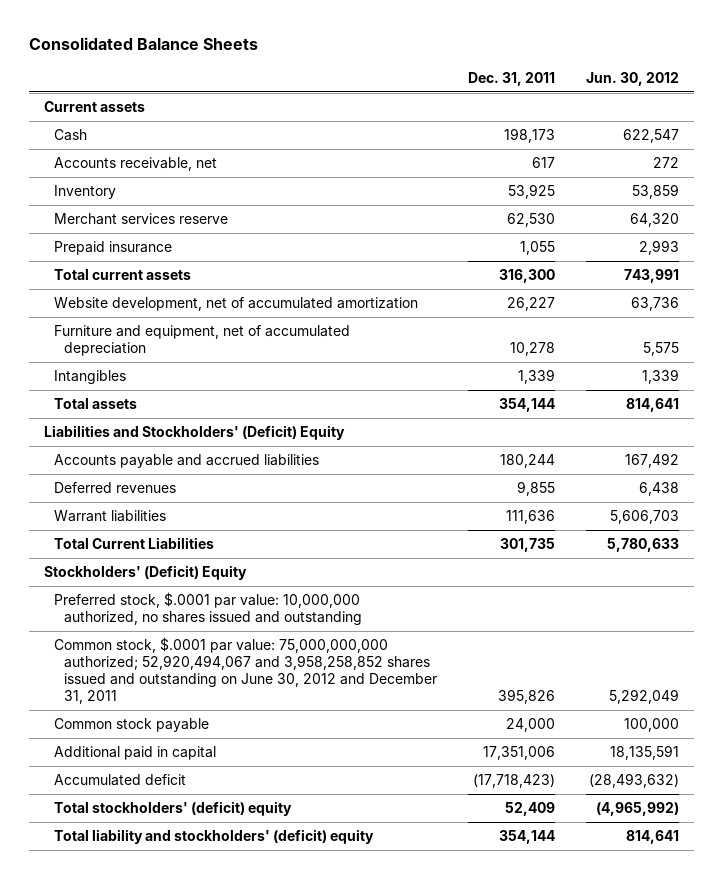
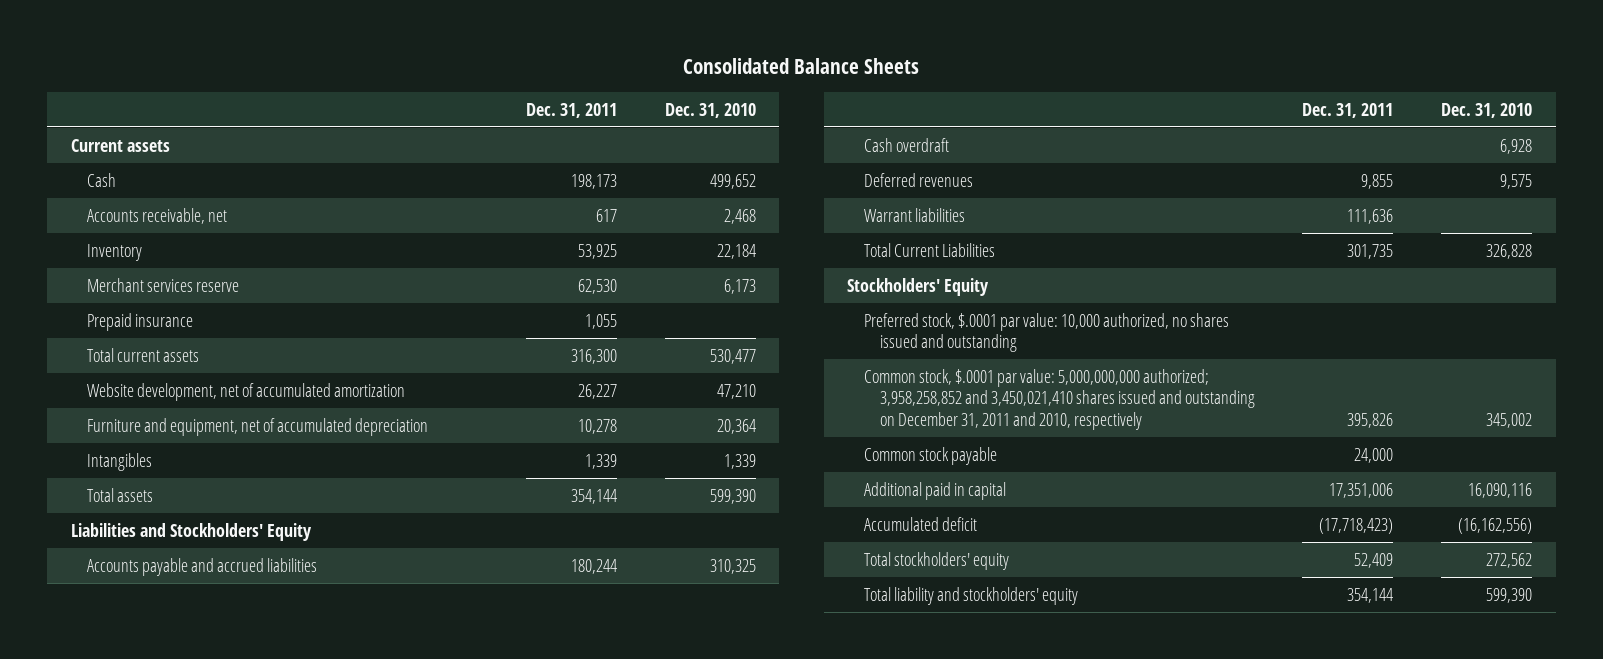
[585,71,679,86] Jun. 30, 2012 -> none
none -> [664,102,756,118] Dec. 31, 2010
[44,424,346,440] Liabilities and Stockholders' (Deficit) Equity -> [70,522,312,541] Liabilities and Stockholders' Equity
none -> [863,137,949,152] Cash overdraft
[44,564,248,580] Stockholders' (Deficit) Equity -> [847,277,990,296] Stockholders' Equity
[53,591,362,626] Preferred stock, $.0001 par value: 10,000,000 authorized, no shares issued and outstanding -> [863,312,1229,353] Preferred stock, $.0001 par value: 10,000 authorized, no shares issued and outstanding
[53,636,437,705] Common stock, $.0001 par value: 75,000,000,000 authorized; 52,920,494,067 and 3,958,258,852 shares issued and outstanding on June 30, 2012 and December 31, 2011 -> [863,368,1255,431] Common stock, $.0001 par value: 5,000,000,000 authorized; 3,958,258,852 and 3,450,021,410 shares issued and outstanding on December 31, 2011 and 2010, respectively
[53,800,292,816] Total stockholders' (deficit) equity -> [863,551,1009,570] Total stockholders' equity
[53,828,374,844] Total liability and stockholders' (deficit) equity -> [863,586,1078,605] Total liability and stockholders' equity

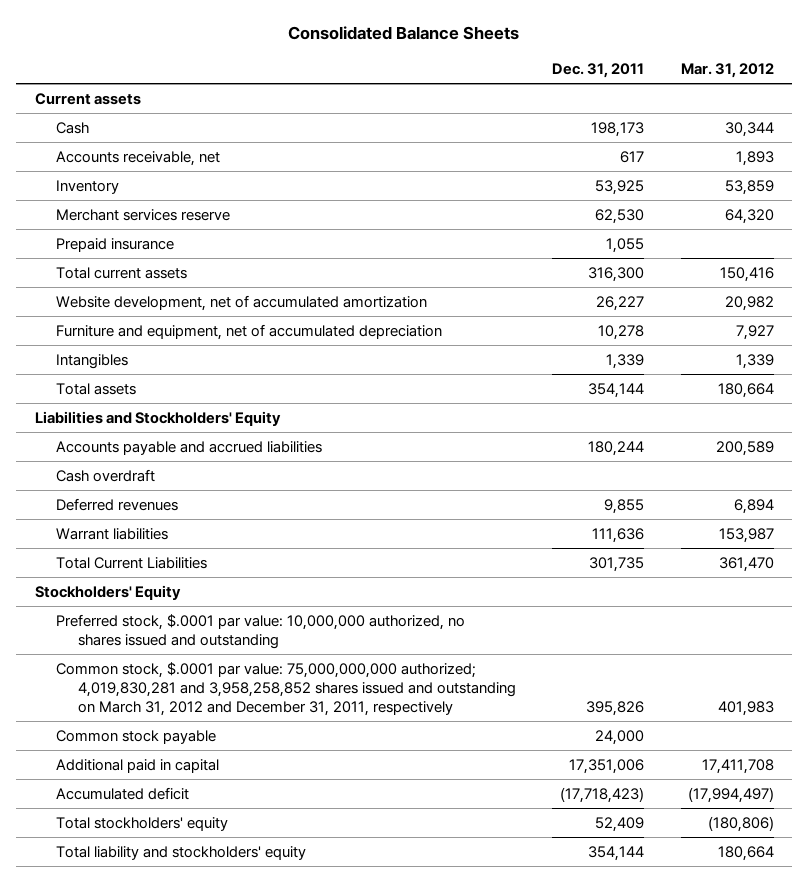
[664,102,756,118] Dec. 31, 2010 -> none
none -> [680,63,774,79] Mar. 31, 2012
[863,312,1229,353] Preferred stock, $.0001 par value: 10,000 authorized, no shares issued and outstanding -> [56,613,466,650] Preferred stock, $.0001 par value: 10,000,000 authorized, no shares issued and outstanding
[863,368,1255,431] Common stock, $.0001 par value: 5,000,000,000 authorized; 3,958,258,852 and 3,450,021,410 shares issued and outstanding on December 31, 2011 and 2010, respectively -> [56,661,516,717] Common stock, $.0001 par value: 75,000,000,000 authorized; 4,019,830,281 and 3,958,258,852 shares issued and outstanding on March 31, 2012 and December 31, 2011, respectively

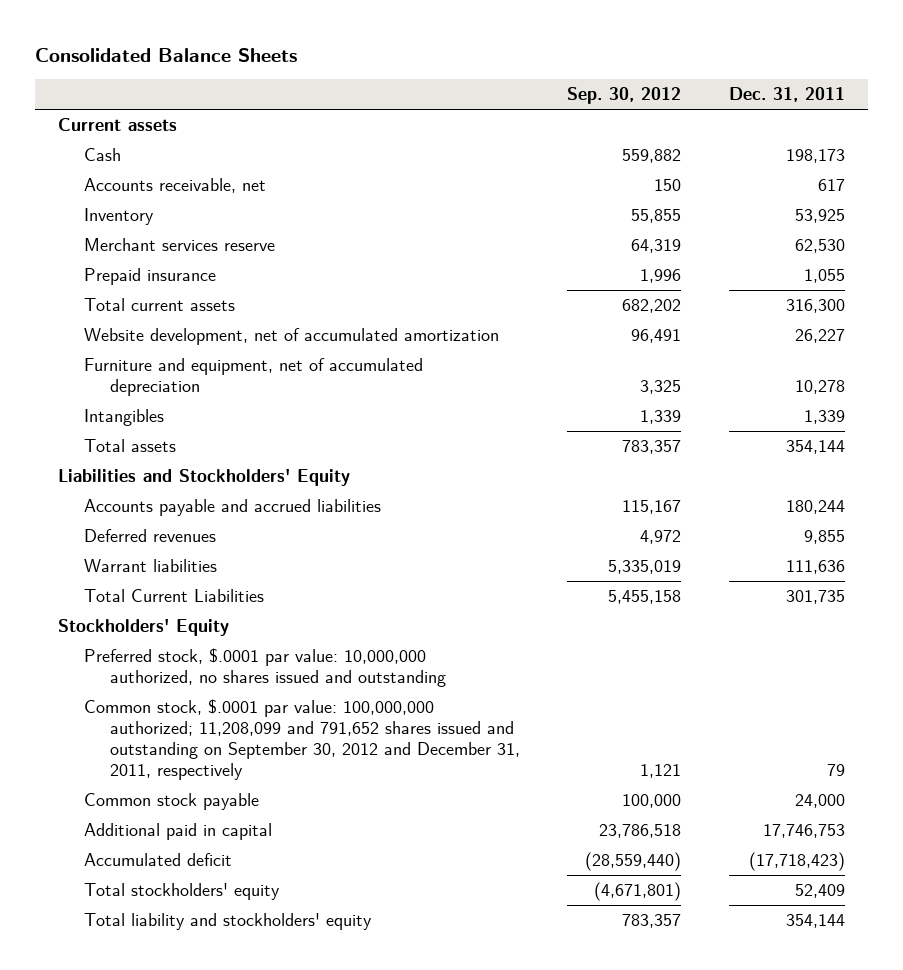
[680,63,774,79] Mar. 31, 2012 -> none
none -> [567,87,682,105] Sep. 30, 2012
[56,468,156,482] Cash overdraft -> none
[56,661,516,717] Common stock, $.0001 par value: 75,000,000,000 authorized; 4,019,830,281 and 3,958,258,852 shares issued and outstanding on March 31, 2012 and December 31, 2011, respectively -> [84,699,521,780] Common stock, $.0001 par value: 100,000,000 authorized; 11,208,099 and 791,652 shares issued and outstanding on September 30, 2012 and December 31, 2011, respectively
[586,701,645,717] 395,826 -> [826,763,845,776] 79
[569,758,645,774] 17,351,006 -> [762,824,845,839] 17,746,753

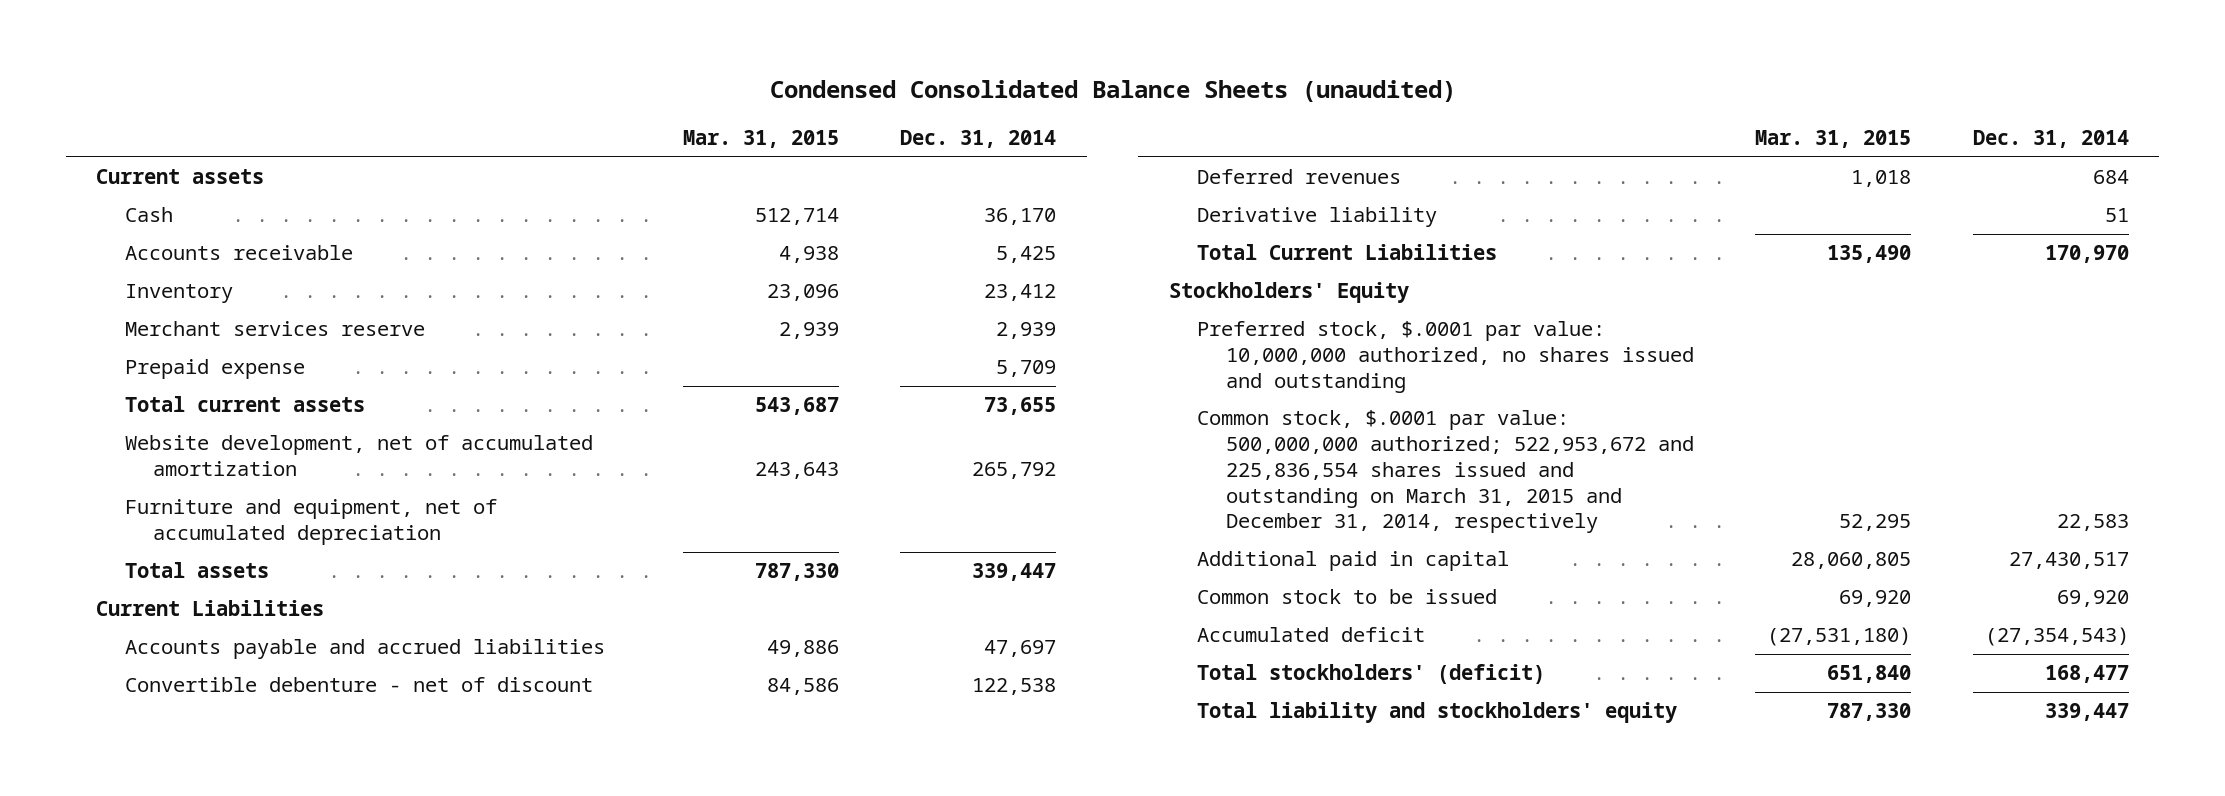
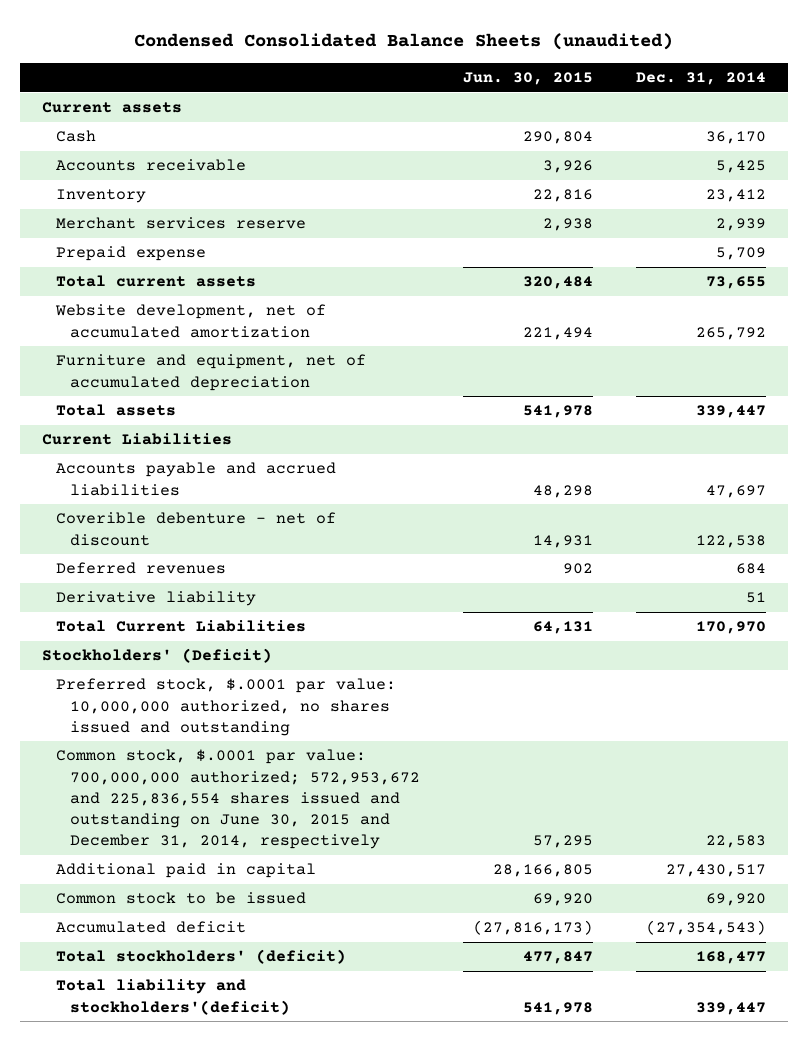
[682,130,839,149] Mar. 31, 2015 -> none
none -> [463,72,594,86] Jun. 30, 2015
[124,677,593,693] Convertible debenture - net of discount -> [55,512,336,546] Coverible debenture - net of discount
[1169,282,1410,304] Stockholders' Equity -> [41,648,272,664] Stockholders' (Deficit)
[1197,410,1694,534] Common stock, $.0001 par value: 500,000,000 authorized; 522,953,672 and 225,836,554 shares issued and outstanding on March 31, 2015 and December 31, 2014, respectively -> [55,749,420,849] Common stock, $.0001 par value: 700,000,000 authorized; 572,953,672 and 225,836,554 shares issued and outstanding on June 30, 2015 and December 31, 2014, respectively
[1197,702,1678,724] Total liability and stockholders' equity -> [55,979,290,1015] Total liability and stockholders'(deficit)

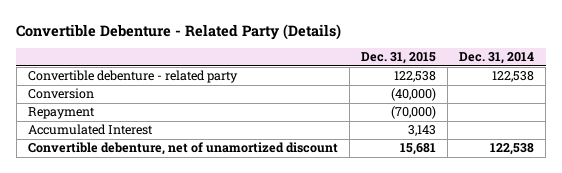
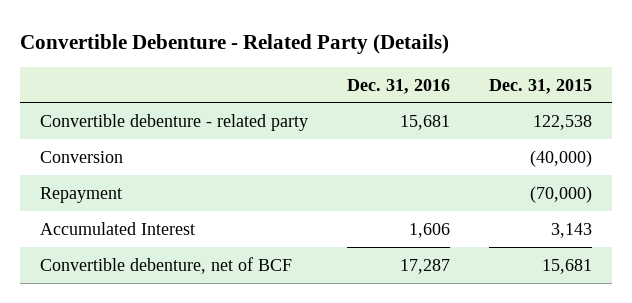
[459,52,535,65] Dec. 31, 2014 -> none
none -> [347,78,451,94] Dec. 31, 2016
[27,142,338,156] Convertible debenture, net of unamortized discount -> [39,256,292,274] Convertible debenture, net of BCF

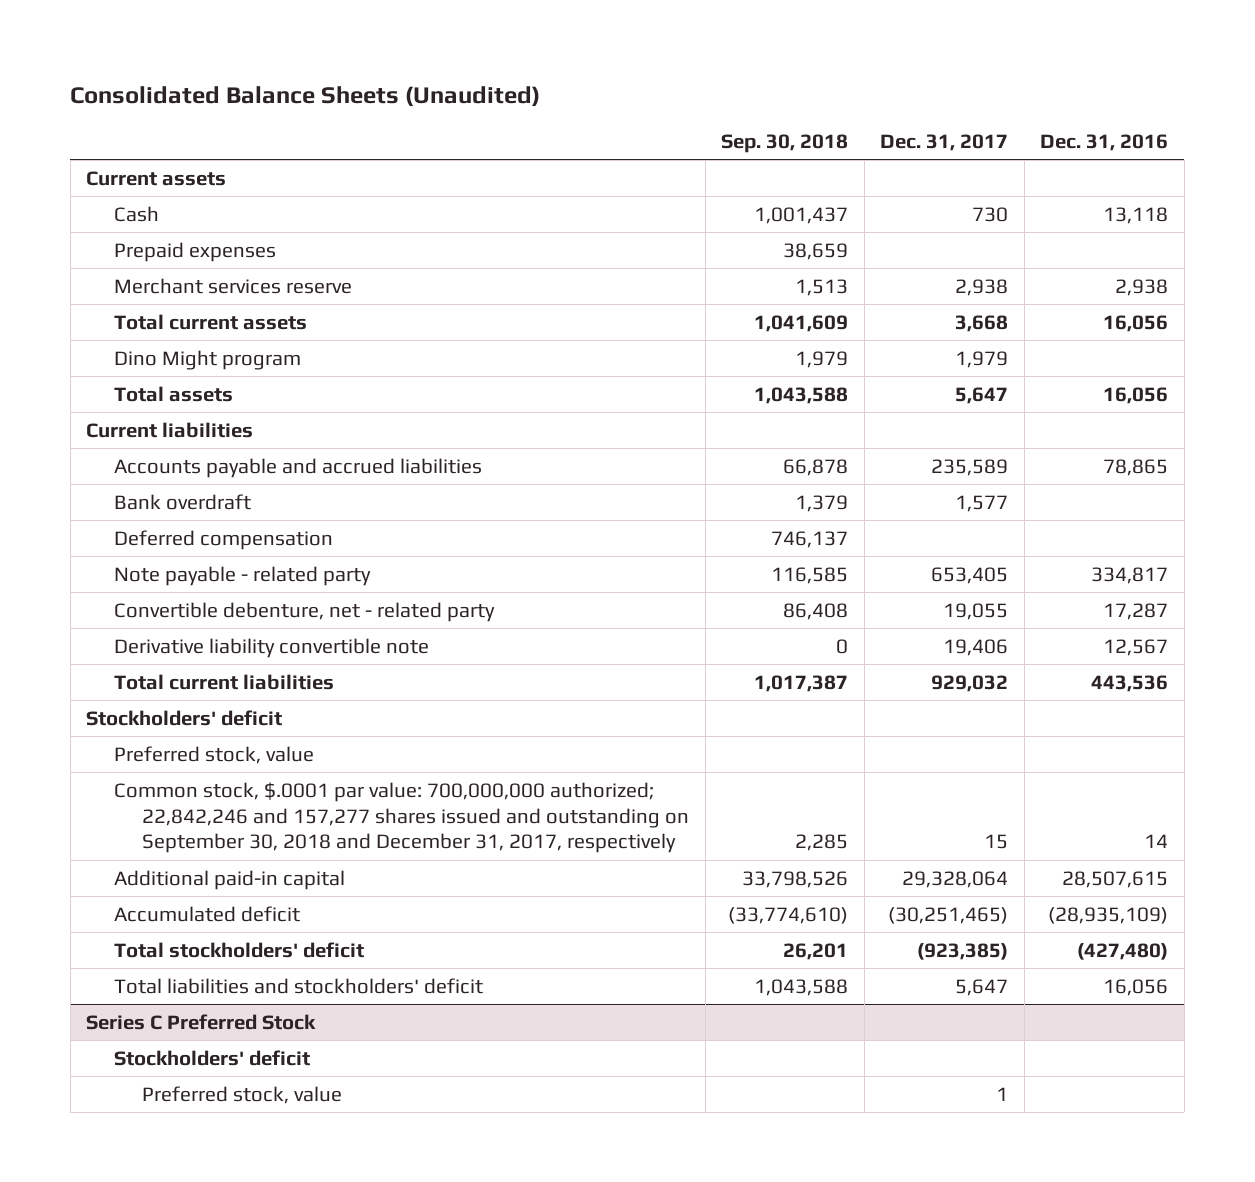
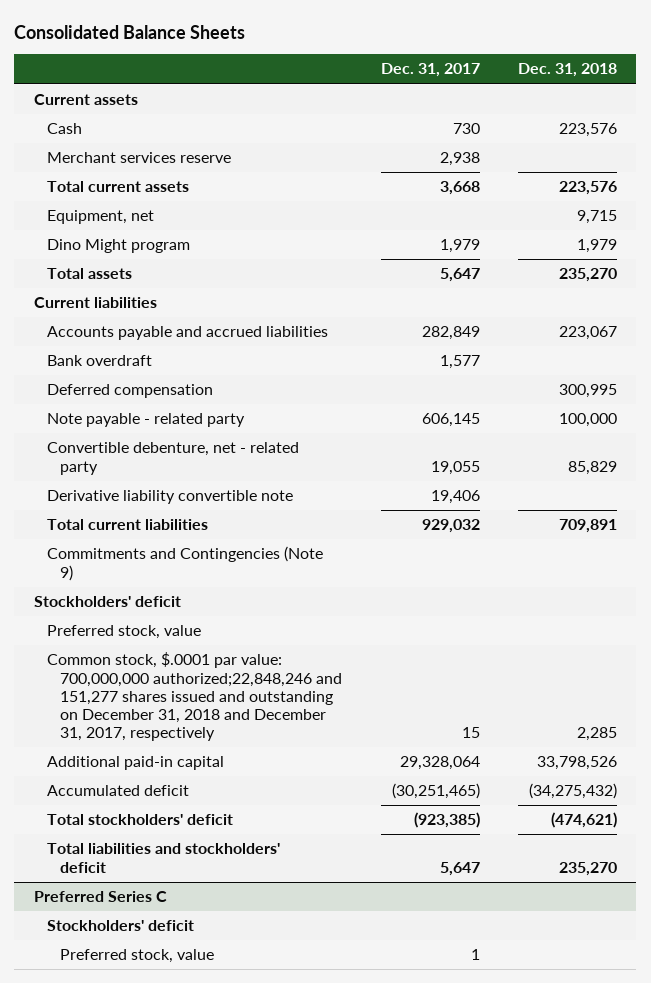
[70,85,541,107] Consolidated Balance Sheets (Unaudited) -> [14,24,246,39] Consolidated Balance Sheets
[721,134,849,154] Sep. 30, 2018 -> none
[1040,134,1169,152] Dec. 31, 2016 -> none
none -> [518,63,618,78] Dec. 31, 2018
[114,241,277,262] Prepaid expenses -> none
none -> [46,210,154,225] Equipment, net
[931,458,1009,476] 235,589 -> [421,326,480,341] 282,849
[931,566,1009,584] 653,405 -> [421,413,480,428] 606,145
none -> [46,546,323,581] Commitments and Contingencies (Note 9)
[114,781,690,854] Common stock, $.0001 par value: 700,000,000 authorized; 22,842,246 and 157,277 shares issued and outstanding on September 30, 2018 and December 31, 2017, respectively -> [46,652,343,742] Common stock, $.0001 par value: 700,000,000 authorized;22,848,246 and 151,277 shares issued and outstanding on December 31, 2018 and December 31, 2017, respectively
[86,1013,317,1030] Series C Preferred Stock -> [33,891,167,903] Preferred Series C

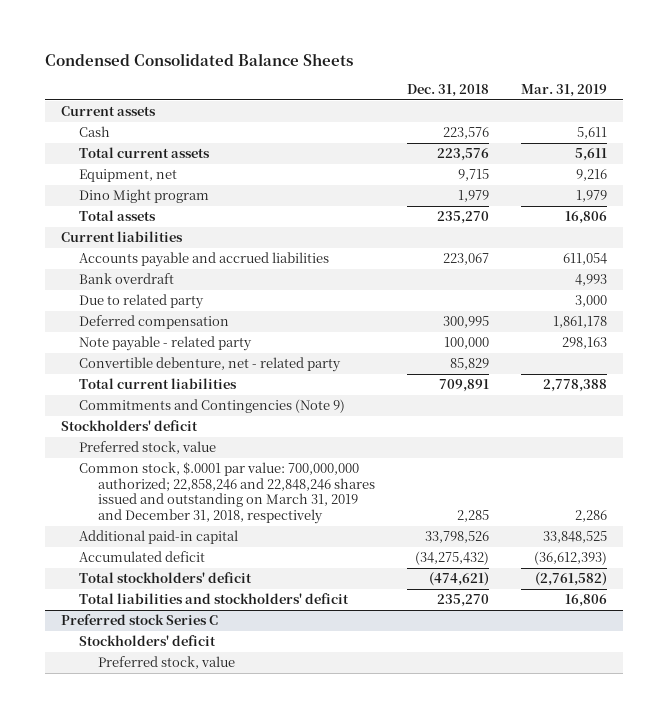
[14,24,246,39] Consolidated Balance Sheets -> [45,52,354,66] Condensed Consolidated Balance Sheets
[380,63,480,78] Dec. 31, 2017 -> none
none -> [520,84,607,98] Mar. 31, 2019
[46,152,231,164] Merchant services reserve -> none
none -> [79,294,205,310] Due to related party
[46,490,293,505] Derivative liability convertible note -> none
[46,652,343,742] Common stock, $.0001 par value: 700,000,000 authorized;22,848,246 and 151,277 shares issued and outstanding on December 31, 2018 and December 31, 2017, respectively -> [79,462,375,525] Common stock, $.0001 par value: 700,000,000 authorized; 22,858,246 and 22,848,246 shares issued and outstanding on March 31, 2019 and December 31, 2018, respectively
[33,891,167,903] Preferred Series C -> [61,614,219,626] Preferred stock Series C

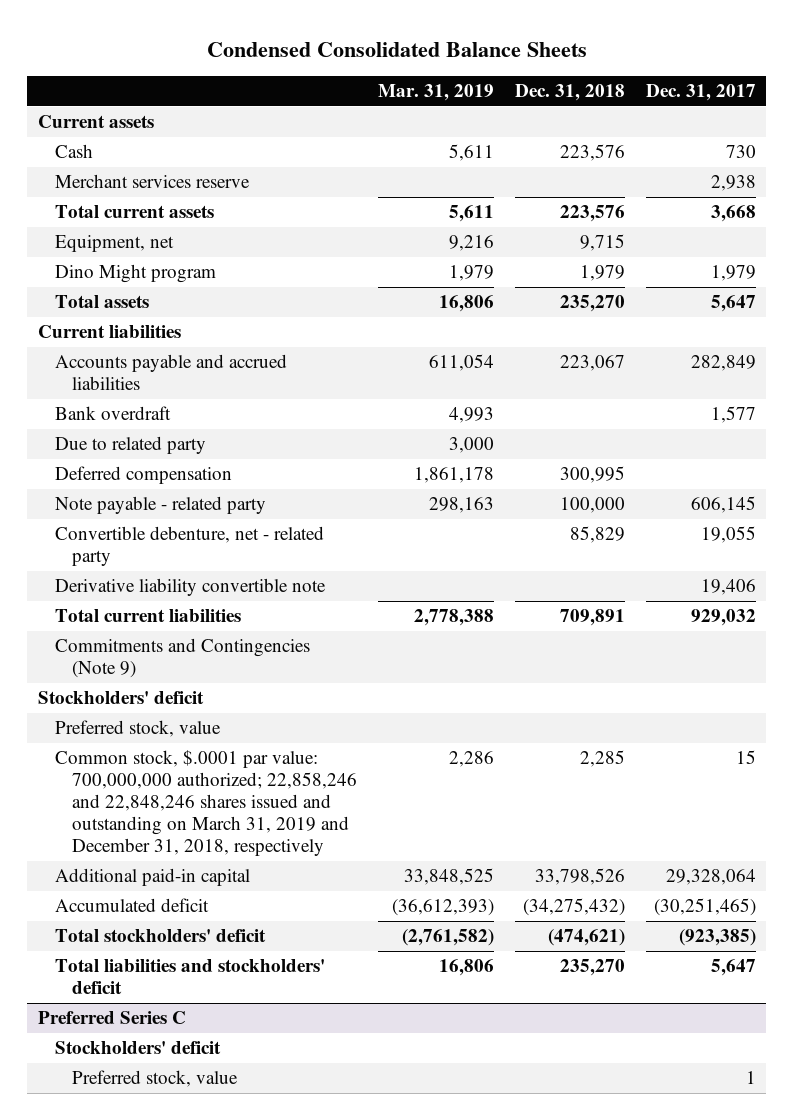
none -> [645,84,756,102] Dec. 31, 2017
none -> [54,174,250,189] Merchant services reserve
none -> [54,578,326,597] Derivative liability convertible note
[61,614,219,626] Preferred stock Series C -> [37,1011,186,1025] Preferred Series C

